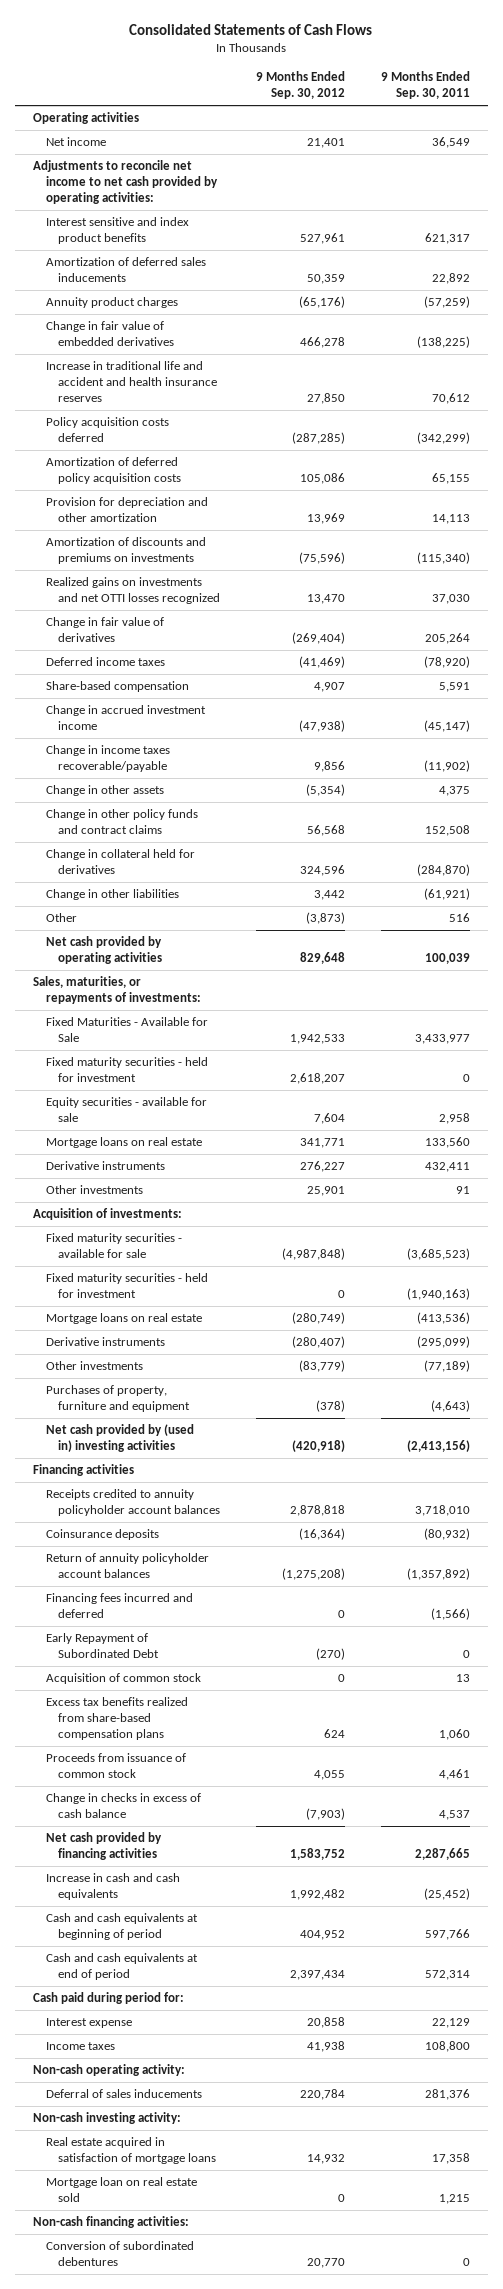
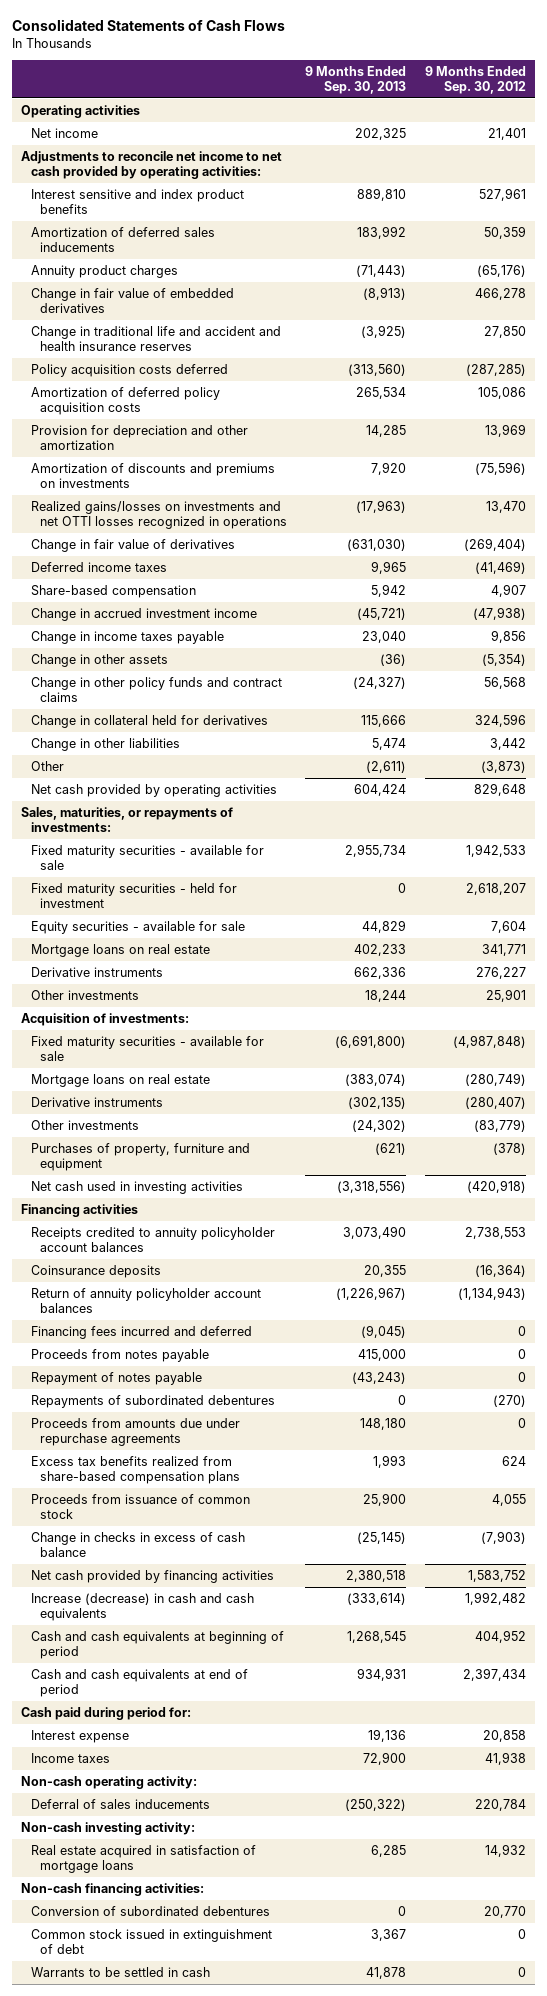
[380,71,470,100] 9 Months Ended Sep. 30, 2011 -> none
none -> [305,66,407,94] 9 Months Ended Sep. 30, 2013
[45,361,217,403] Increase in traditional life and accident and health insurance reserves -> [30,326,281,351] Change in traditional life and accident and health insurance reserves
[45,577,220,605] Realized gains on investments and net OTTI losses recognized -> [30,501,288,529] Realized gains/losses on investments and net OTTI losses recognized in operations
[45,745,170,773] Change in income taxes recoverable/payable -> [30,631,224,645] Change in income taxes payable
[45,1017,208,1043] Fixed Maturities - Available for Sale -> [30,845,264,870] Fixed maturity securities - available for sale
[45,1273,208,1299] Fixed maturity securities - held for investment -> none
[45,1424,194,1453] Net cash provided by (used in) investing activities -> [30,1181,243,1195] Net cash used in investing activities
[289,1505,345,1517] 2,878,818 -> [464,1227,526,1240] 2,738,553
[281,1568,345,1581] (1,275,208) -> [457,1287,526,1301] (1,134,943)
[45,1673,201,1685] Acquisition of common stock -> none
none -> [30,1349,209,1363] Proceeds from notes payable
none -> [30,1372,202,1386] Repayment of notes payable
[45,1633,159,1659] Early Repayment of Subordinated Debt -> [30,1395,275,1409] Repayments of subordinated debentures
none -> [30,1418,240,1446] Proceeds from amounts due under repurchase agreements
[45,1873,180,1901] Increase in cash and cash equivalents -> [30,1593,254,1621] Increase (decrease) in cash and cash equivalents
[45,2177,197,2203] Mortgage loan on real estate sold -> none
none -> [30,1929,272,1954] Common stock issued in extinguishment of debt
none -> [30,1967,210,1978] Warrants to be settled in cash

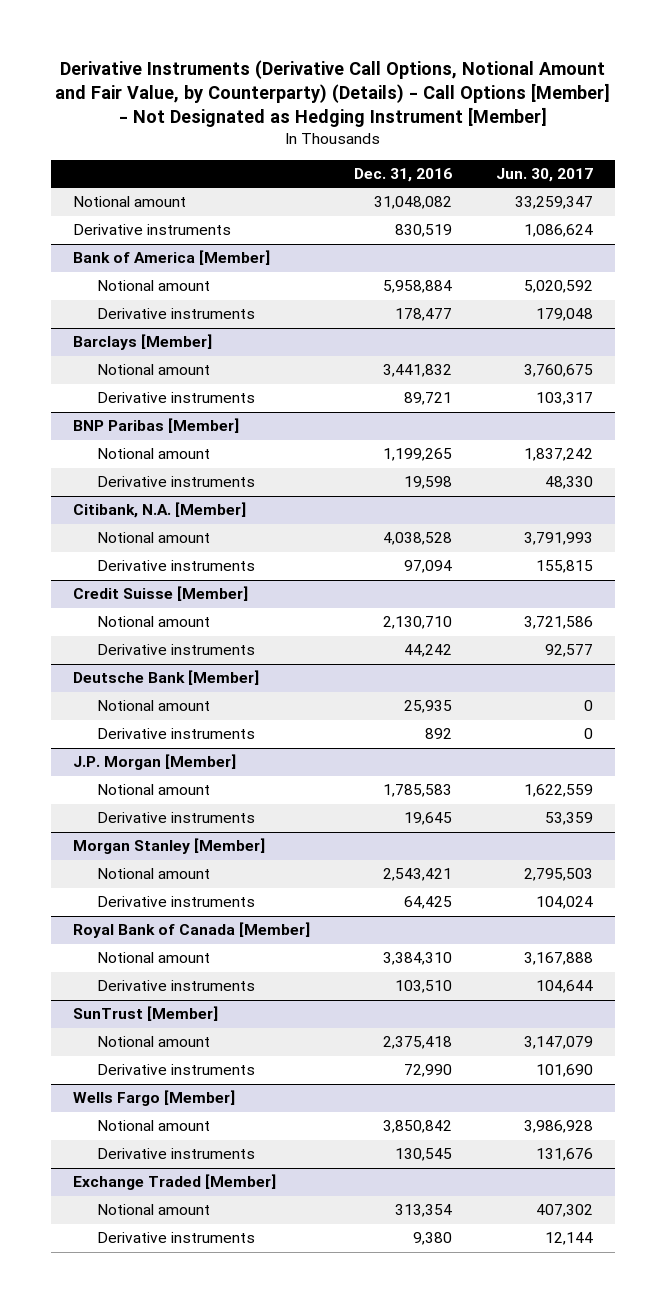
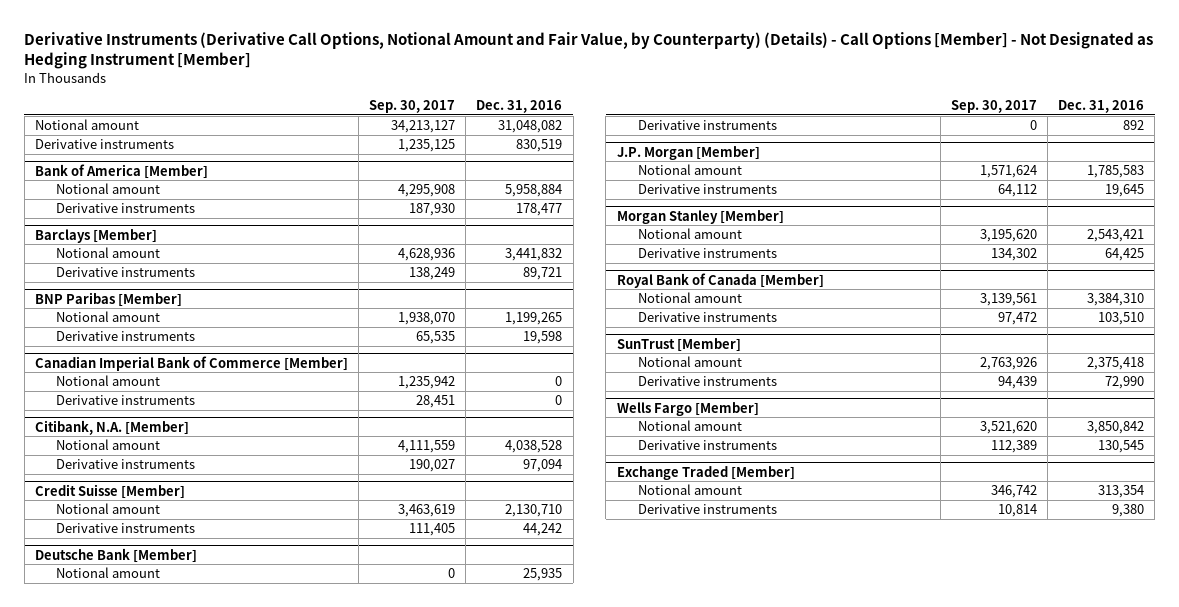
[495,167,593,182] Jun. 30, 2017 -> none
none -> [369,100,456,114] Sep. 30, 2017
none -> [34,355,348,371] Canadian Imperial Bank of Commerce [Member]
none -> [55,375,160,387] Notional amount
none -> [55,395,195,406] Derivative instruments

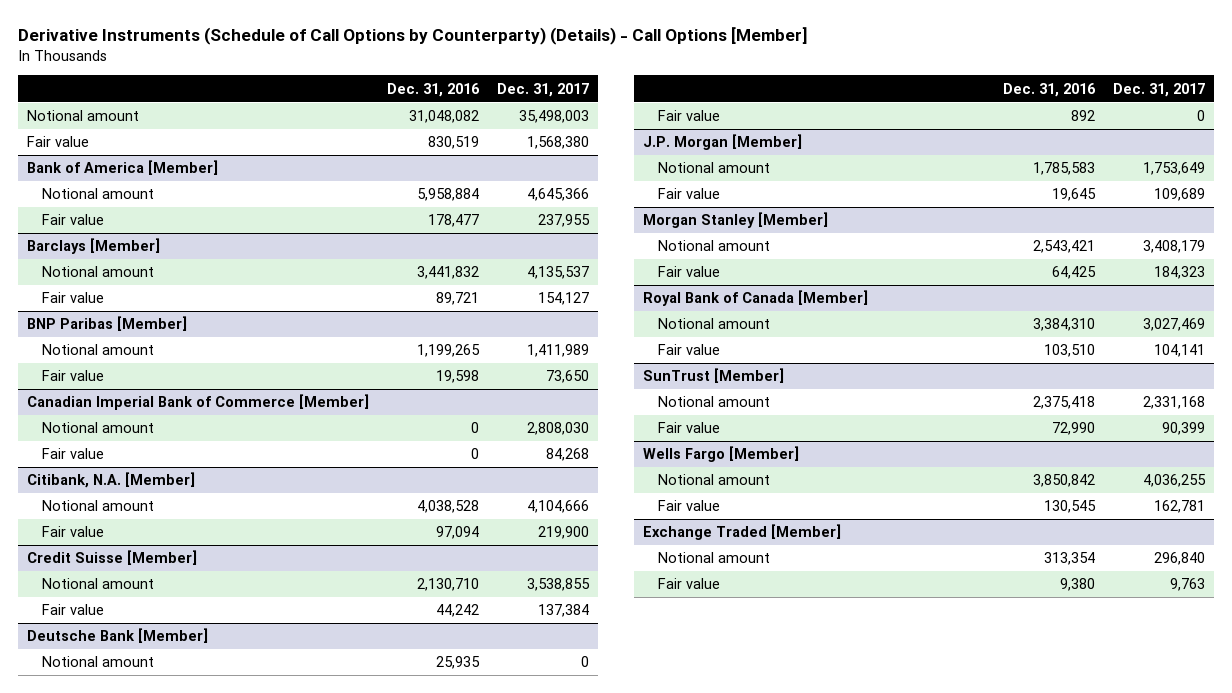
[24,31,1154,70] Derivative Instruments (Derivative Call Options, Notional Amount and Fair Value, by Counterparty) (Details) - Call Options [Member] - Not Designated as Hedging Instrument [Member] -> [18,26,809,45] Derivative Instruments (Schedule of Call Options by Counterparty) (Details) - Call Options [Member]
[369,100,456,114] Sep. 30, 2017 -> none
none -> [496,82,589,97] Dec. 31, 2017
[34,139,174,150] Derivative instruments -> [27,136,90,148] Fair value
[55,203,195,214] Derivative instruments -> [41,214,104,226] Fair value
[55,267,195,278] Derivative instruments -> [41,292,104,304] Fair value
[55,331,195,342] Derivative instruments -> [41,370,104,382] Fair value
[55,395,195,406] Derivative instruments -> [41,448,104,460] Fair value
[55,459,195,470] Derivative instruments -> [41,526,104,538] Fair value
[55,523,195,534] Derivative instruments -> [41,604,104,616] Fair value
[637,120,777,131] Derivative instruments -> [658,110,721,122] Fair value
[637,184,777,195] Derivative instruments -> [658,188,721,200] Fair value
[637,248,777,259] Derivative instruments -> [658,266,721,278] Fair value
[637,312,777,323] Derivative instruments -> [658,344,721,356] Fair value
[637,376,777,387] Derivative instruments -> [658,422,721,434] Fair value
[637,440,777,451] Derivative instruments -> [658,500,721,512] Fair value
[637,504,777,515] Derivative instruments -> [658,578,721,590] Fair value

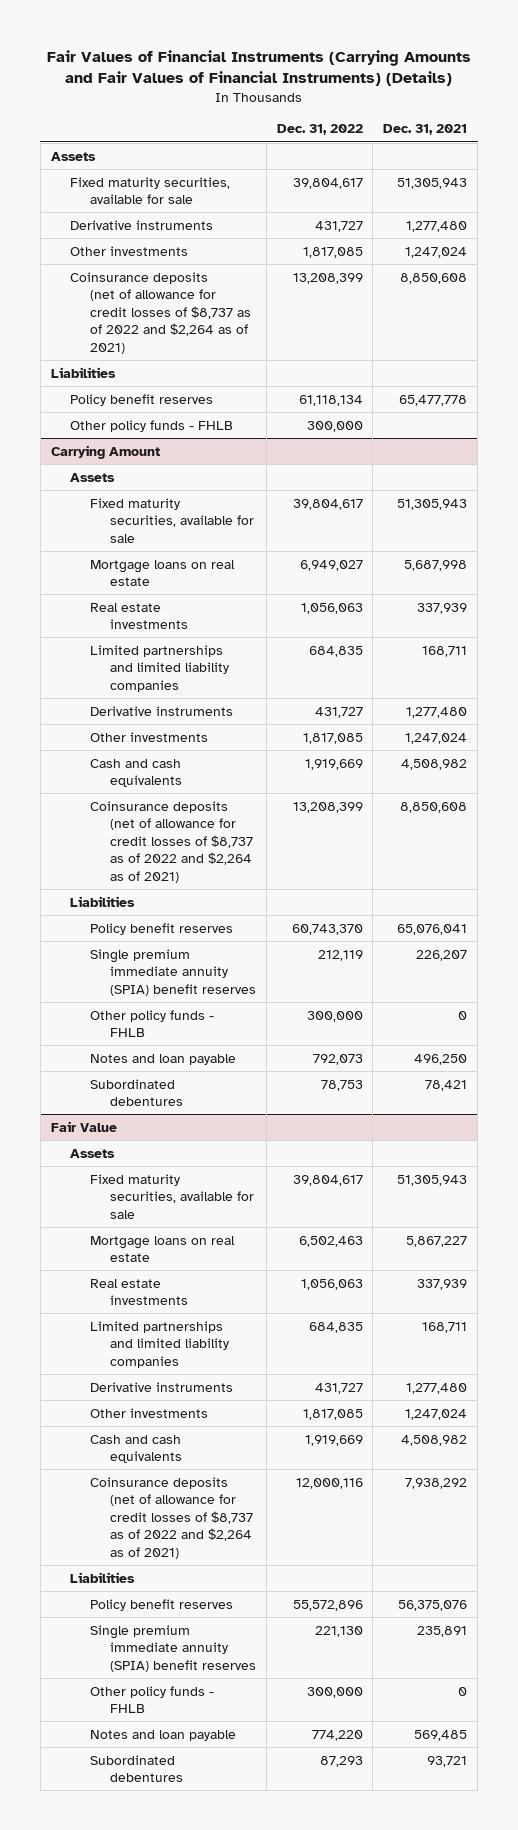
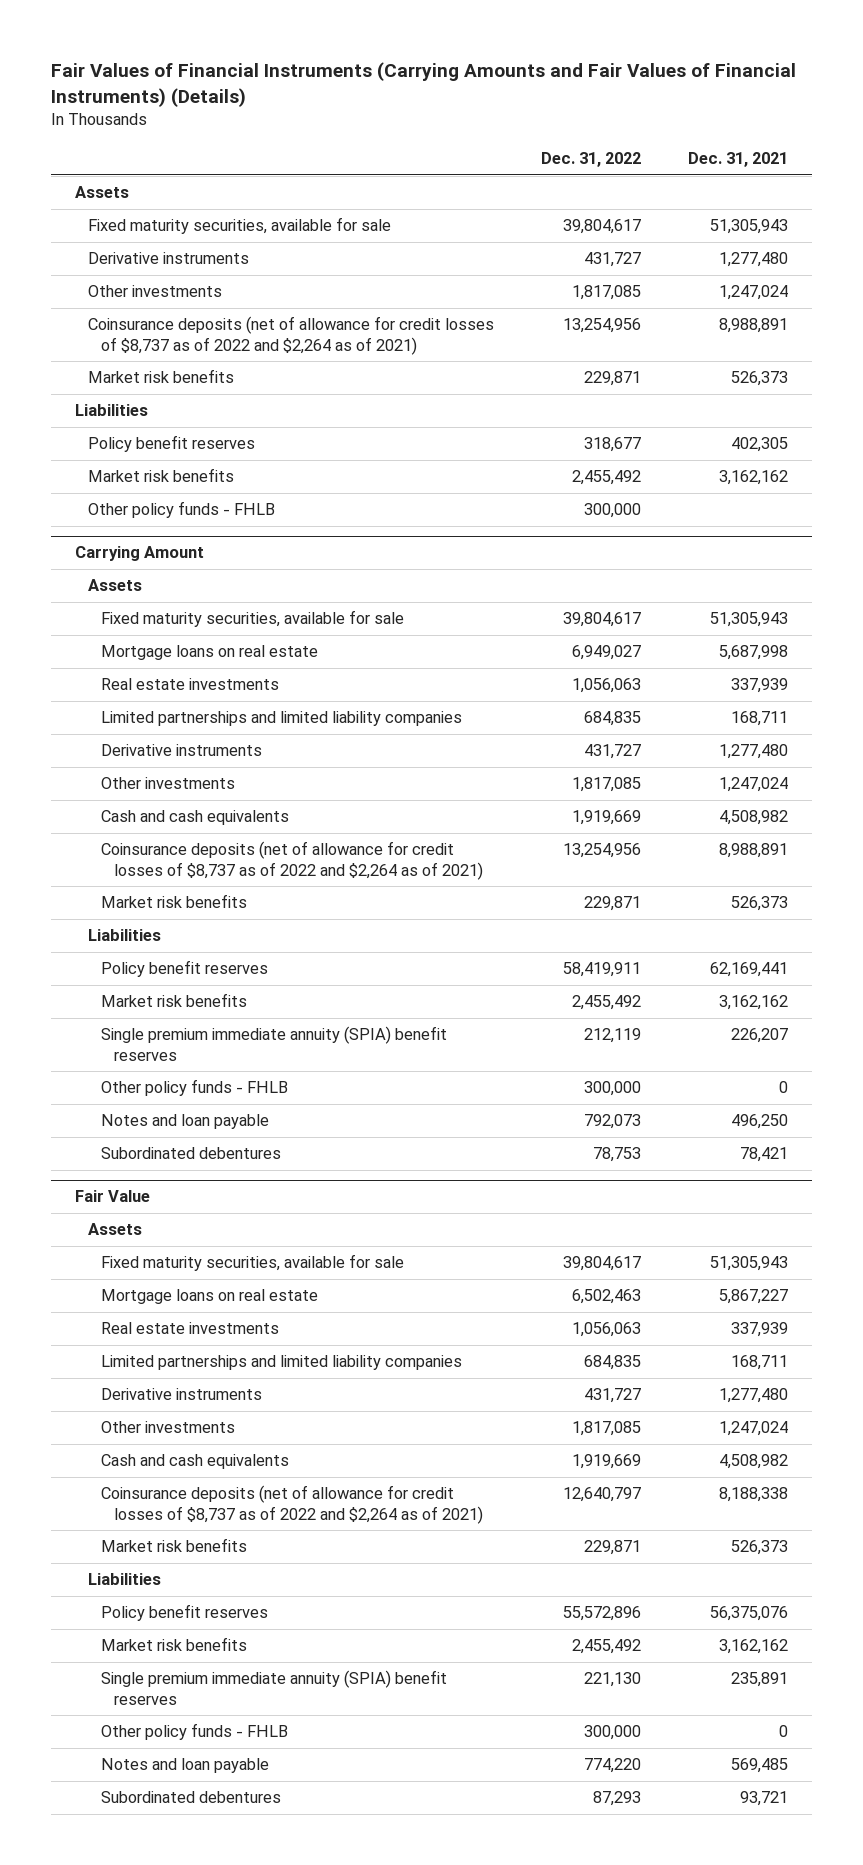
[292,272,363,284] 13,208,399 -> [563,318,642,334] 13,254,956
[400,272,468,284] 8,850,608 -> [719,318,789,334] 8,988,891
none -> [87,369,234,384] Market risk benefits
[298,394,363,406] 61,118,134 -> [584,437,642,453] 318,677
[399,394,468,406] 65,477,778 -> [731,437,789,453] 402,305
none -> [87,468,234,483] Market risk benefits
[292,801,363,813] 13,208,399 -> [563,843,642,859] 13,254,956
[400,801,468,813] 8,850,608 -> [719,843,789,859] 8,988,891
none -> [101,894,248,909] Market risk benefits
[291,923,363,935] 60,743,370 -> [563,962,642,978] 58,419,911
[397,923,468,935] 65,076,041 -> [710,962,789,978] 62,169,441
none -> [101,993,248,1008] Market risk benefits
[295,1477,363,1489] 12,000,116 -> [563,1487,642,1503] 12,640,797
[405,1477,468,1489] 7,938,292 -> [719,1487,789,1503] 8,188,338
none -> [101,1538,248,1553] Market risk benefits
none -> [101,1637,248,1652] Market risk benefits

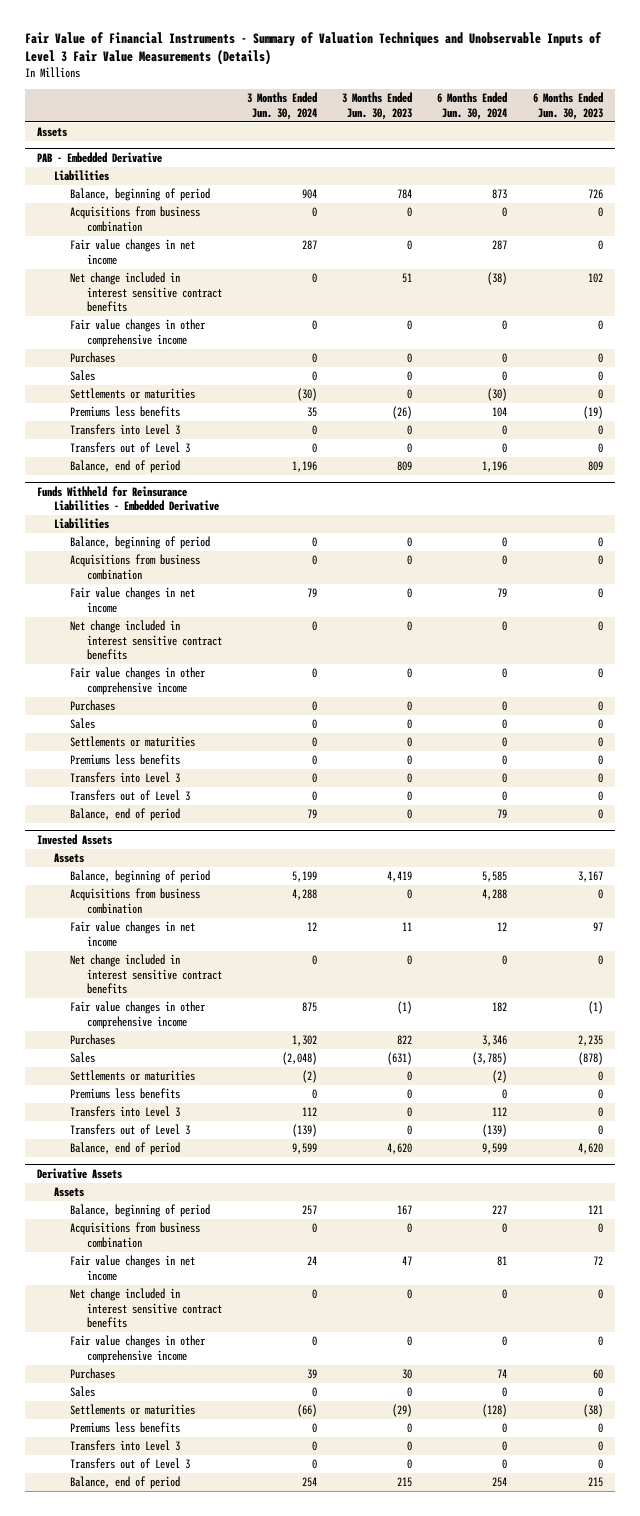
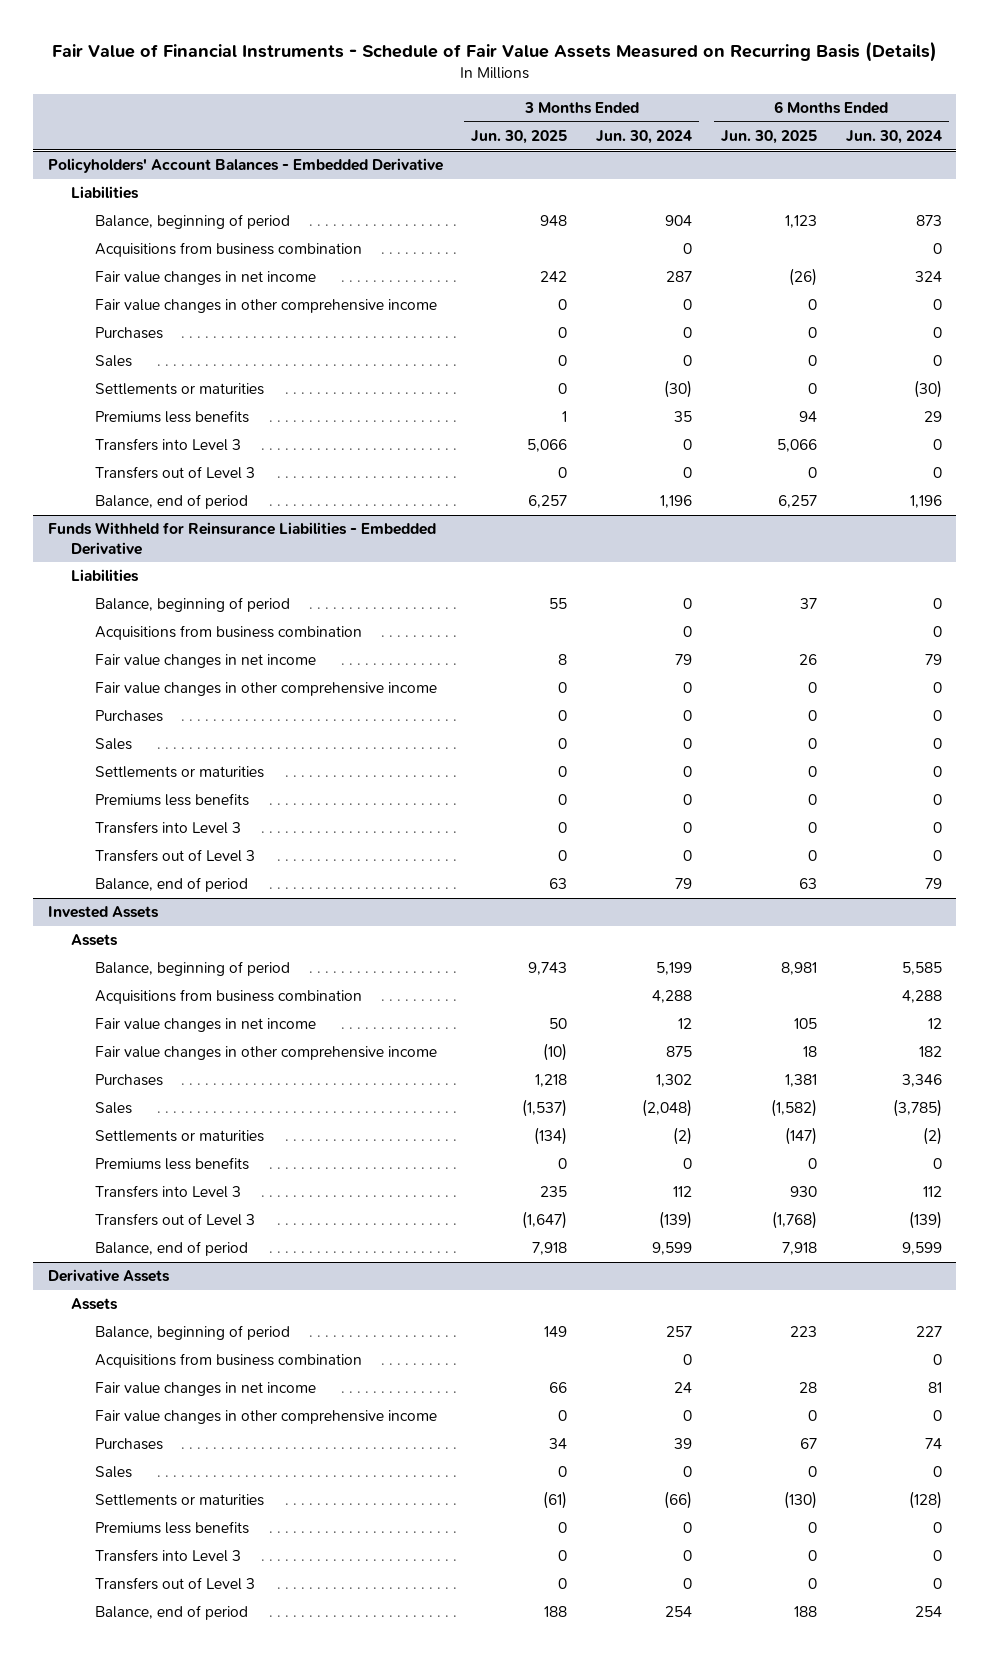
[24,32,602,66] Fair Value of Financial Instruments - Summary of Valuation Techniques and Unobservable Inputs of Level 3 Fair Value Measurements (Details) -> [51,41,937,63] Fair Value of Financial Instruments - Schedule of Fair Value Assets Measured on Recurring Basis (Details)
[342,92,413,120] 3 Months Ended Jun. 30, 2023 -> none
[532,92,603,120] 6 Months Ended Jun. 30, 2023 -> none
none -> [471,130,568,145] Jun. 30, 2025
none -> [720,130,817,145] Jun. 30, 2025
[37,127,68,138] Assets -> none
[37,151,163,163] PAB - Embedded Derivative -> [47,158,443,174] Policyholders' Account Balances - Embedded Derivative
[70,272,222,313] Net change included in interest sensitive contract benefits -> none
[492,240,508,251] 287 -> [914,271,942,283] 324
[492,407,508,418] 104 -> [923,411,942,423] 29
[70,620,222,661] Net change included in interest sensitive contract benefits -> none
[70,954,222,995] Net change included in interest sensitive contract benefits -> none
[70,1288,222,1329] Net change included in interest sensitive contract benefits -> none

